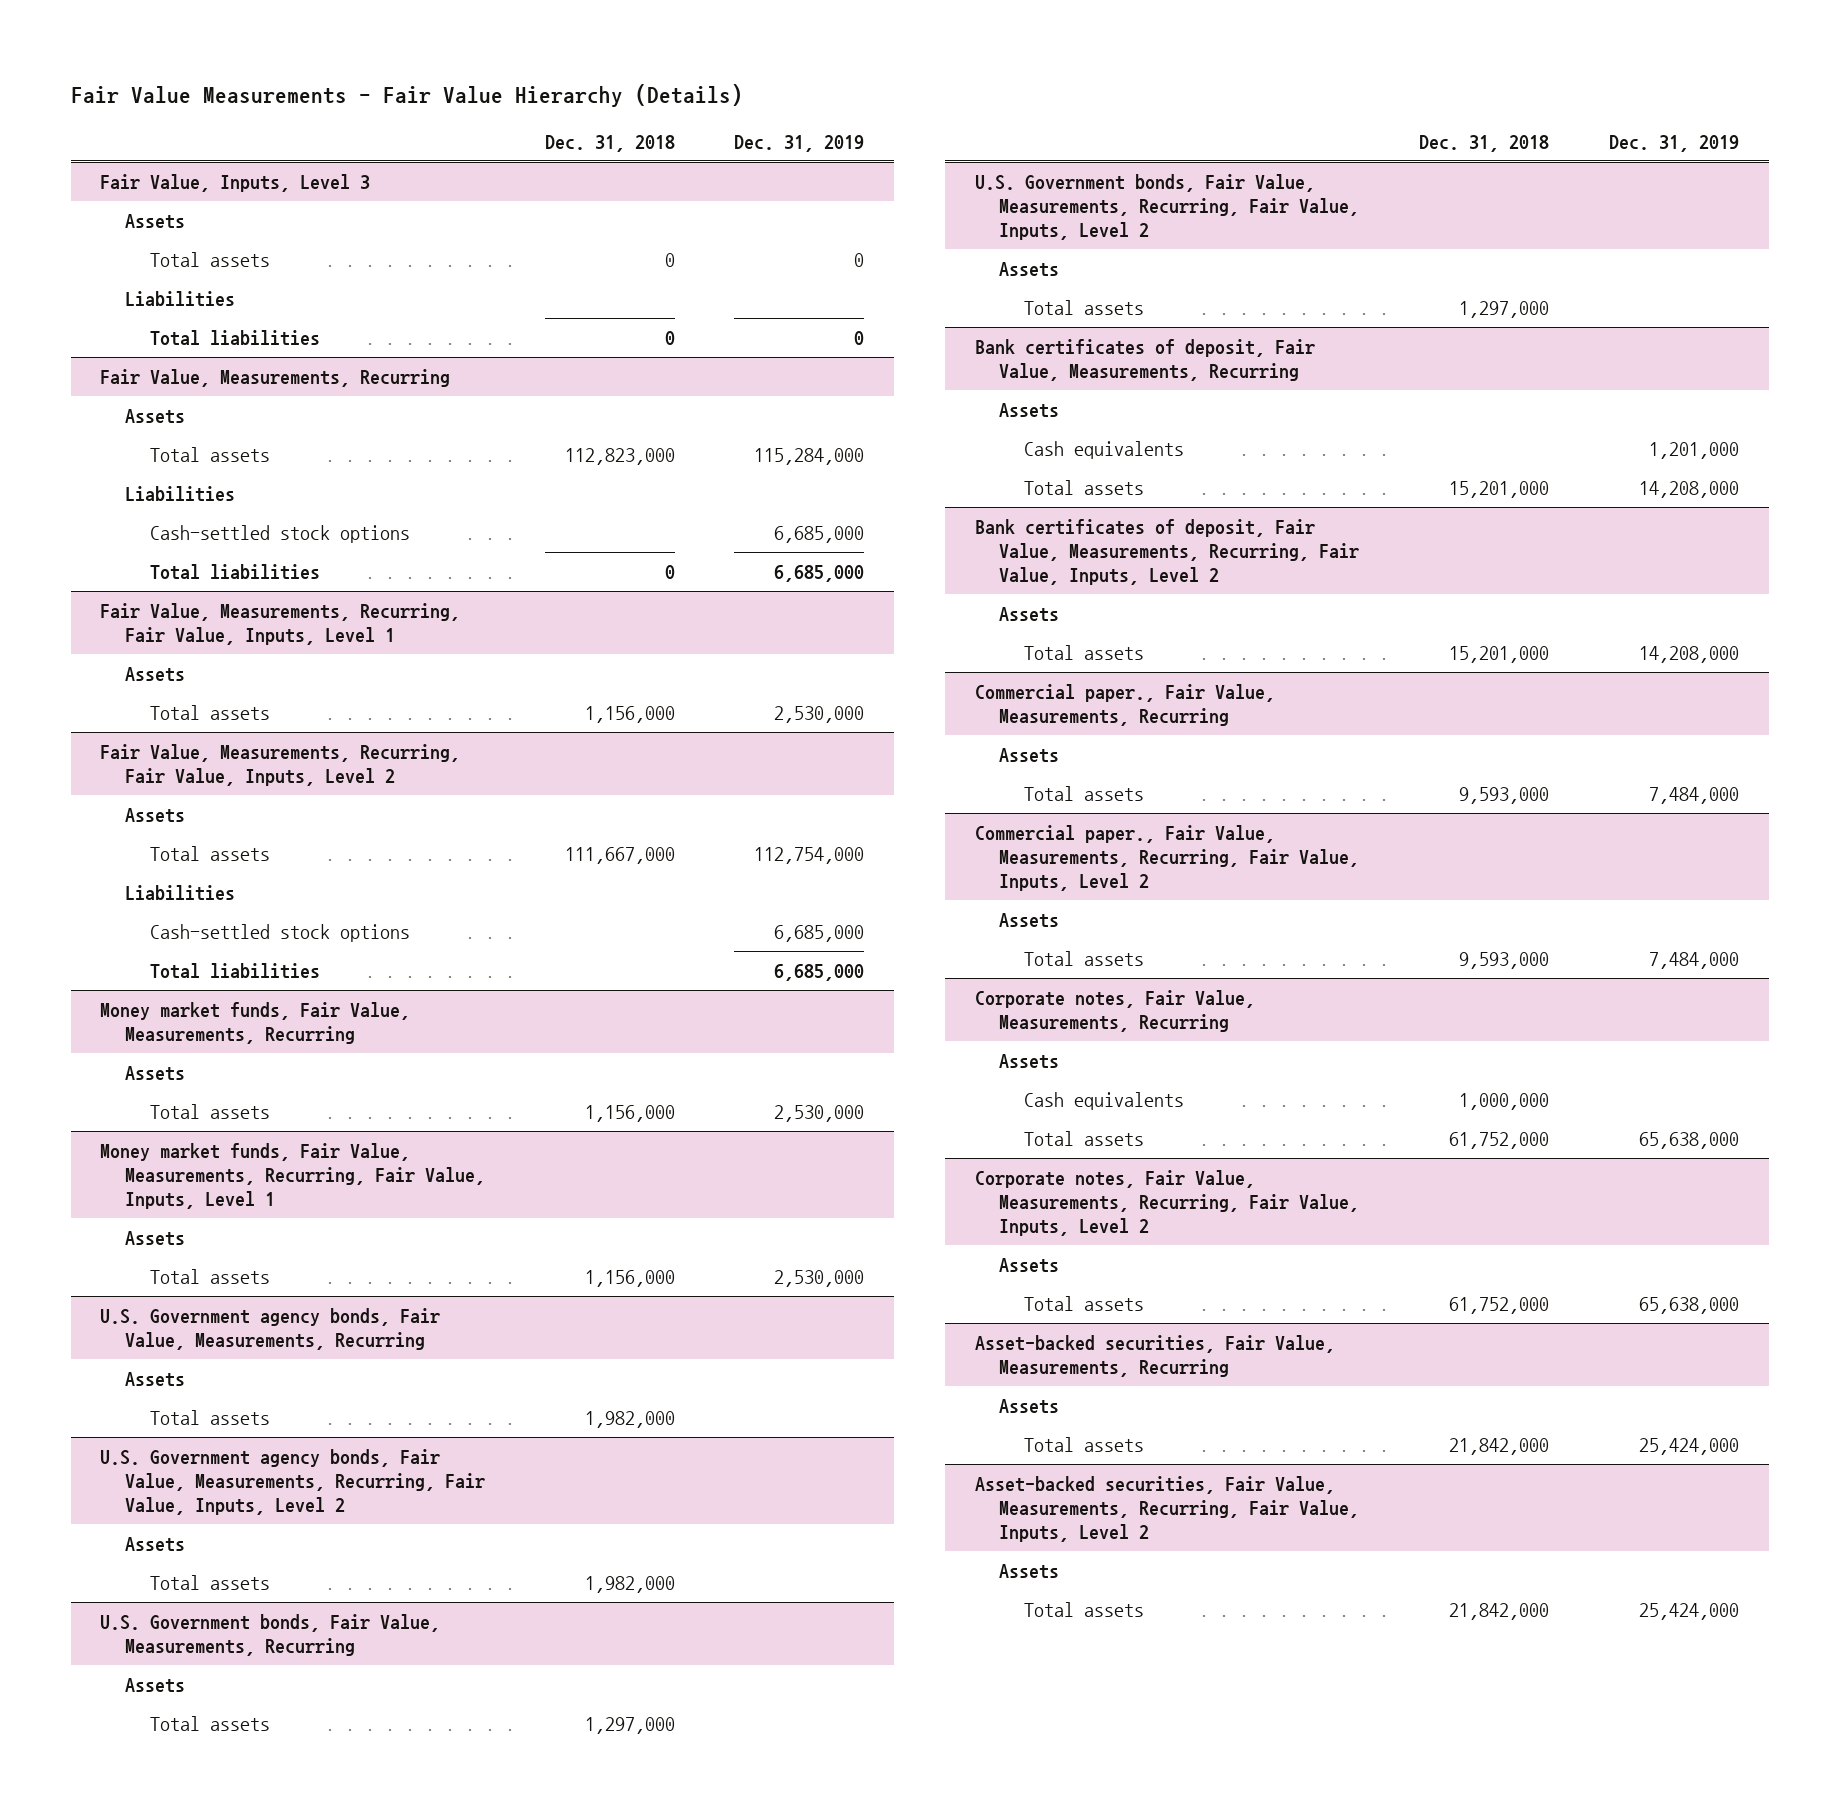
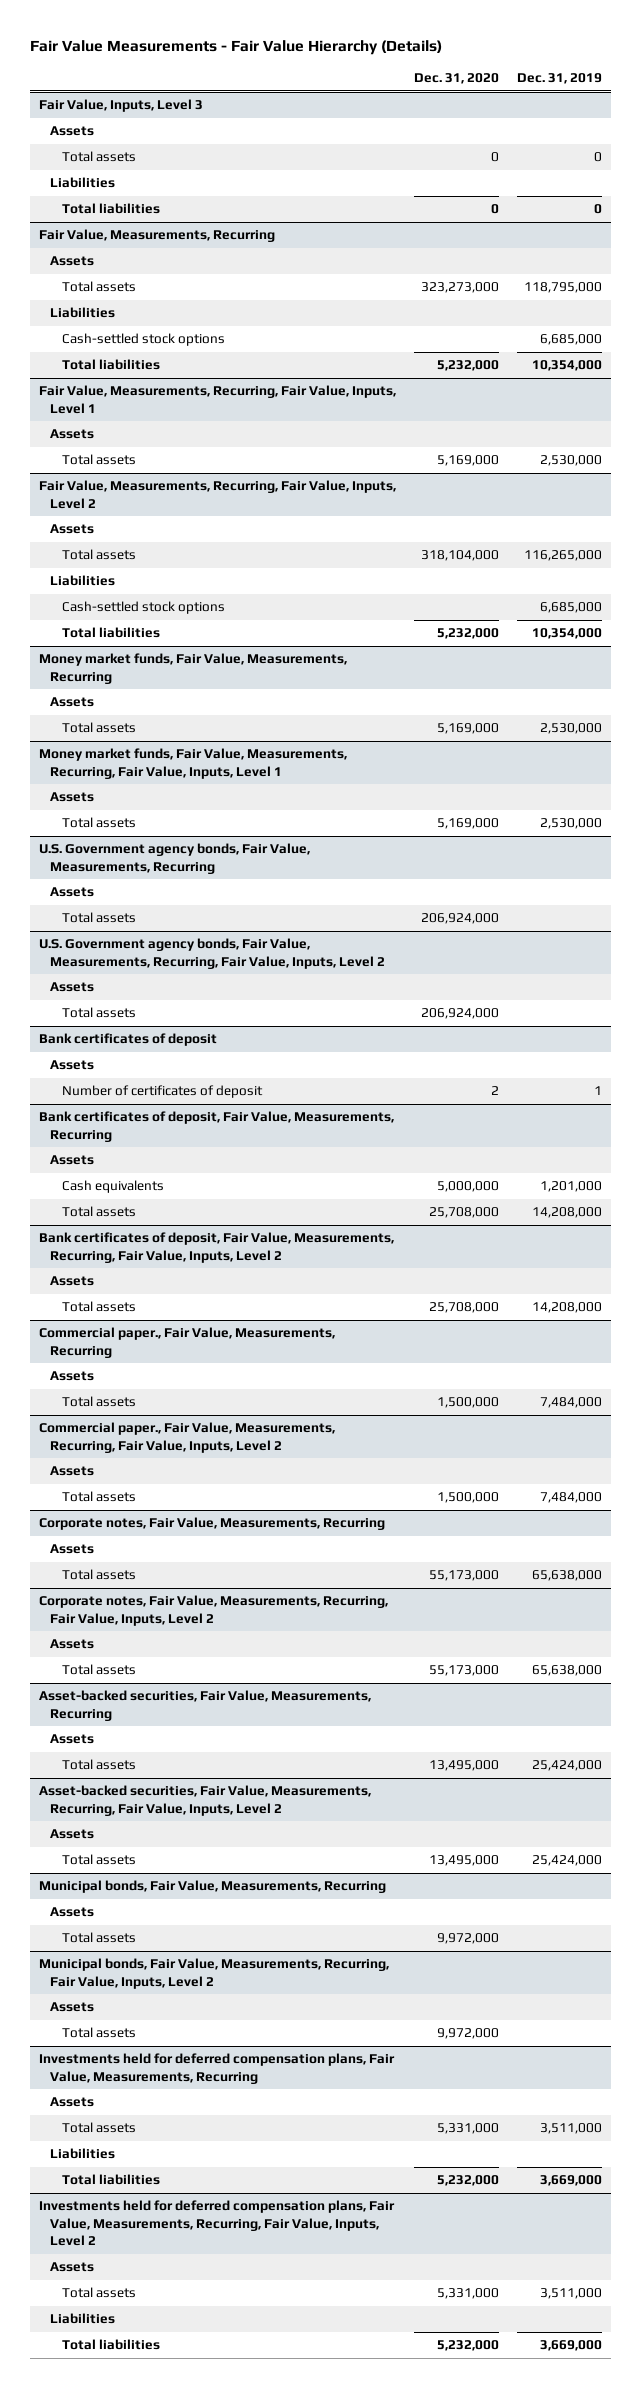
[544,134,675,152] Dec. 31, 2018 -> none
none -> [414,73,500,85] Dec. 31, 2020
[754,447,865,465] 115,284,000 -> [524,282,603,294] 118,795,000
[774,564,865,582] 6,685,000 -> [532,360,603,372] 10,354,000
[754,846,865,864] 112,754,000 -> [524,550,603,562] 116,265,000
[774,963,865,981] 6,685,000 -> [532,628,603,640] 10,354,000
[100,1613,441,1656] U.S. Government bonds, Fair Value, Measurements, Recurring -> none
[125,1677,186,1693] Assets -> none
[149,1715,270,1731] Total assets -> none
[974,173,1360,240] U.S. Government bonds, Fair Value, Measurements, Recurring, Fair Value, Inputs, Level 2 -> none
none -> [38,1033,217,1047] Bank certificates of deposit
[1024,299,1145,315] Total assets -> none
none -> [61,1085,263,1099] Number of certificates of deposit
[1024,1091,1185,1110] Cash equivalents -> none
none -> [38,1880,386,1894] Municipal bonds, Fair Value, Measurements, Recurring
none -> [50,1907,95,1918] Assets
none -> [61,1932,136,1944] Total assets
none -> [38,1958,389,1989] Municipal bonds, Fair Value, Measurements, Recurring, Fair Value, Inputs, Level 2
none -> [50,2002,95,2013] Assets
none -> [61,2027,136,2039] Total assets
none -> [38,2053,395,2084] Investments held for deferred compensation plans, Fair Value, Measurements, Recurring
none -> [50,2097,95,2108] Assets
none -> [61,2122,136,2134] Total assets
none -> [50,2148,116,2160] Liabilities
none -> [61,2174,160,2186] Total liabilities
none -> [38,2200,395,2247] Investments held for deferred compensation plans, Fair Value, Measurements, Recurring, Fair Value, Inputs, Level 2
none -> [50,2262,95,2273] Assets
none -> [61,2287,136,2299] Total assets
none -> [50,2313,116,2325] Liabilities
none -> [61,2339,160,2351] Total liabilities

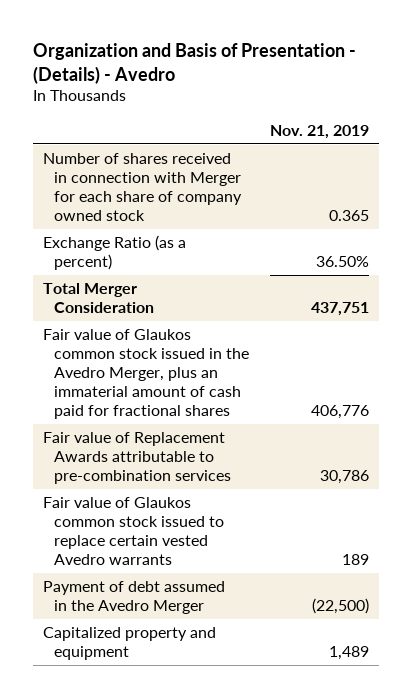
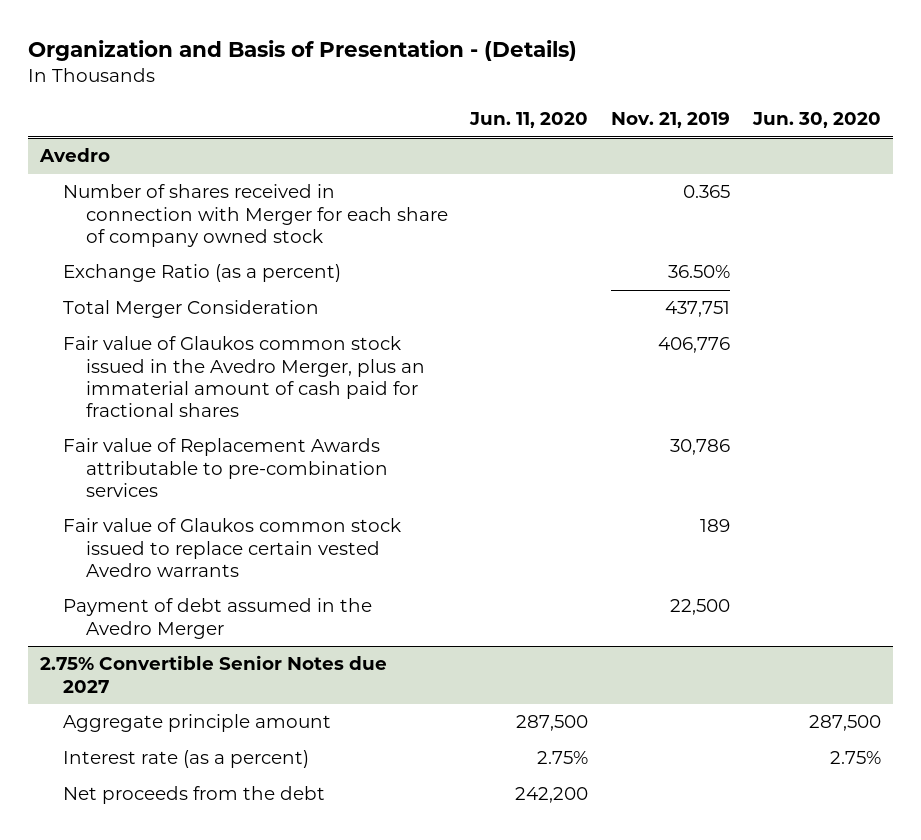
[32,42,356,84] Organization and Basis of Presentation - (Details) - Avedro -> [28,40,578,62] Organization and Basis of Presentation - (Details)
none -> [469,112,589,129] Jun. 11, 2020
none -> [752,112,882,129] Jun. 30, 2020
none -> [38,148,110,163] Avedro
[43,626,217,661] Capitalized property and equipment -> none
[312,598,370,615] (22,500) -> [670,599,731,616] 22,500
none -> [39,655,387,693] 2.75% Convertible Senior Notes due 2027
none -> [62,714,331,733] Aggregate principle amount
none -> [62,750,309,769] Interest rate (as a percent)
none -> [62,786,325,805] Net proceeds from the debt

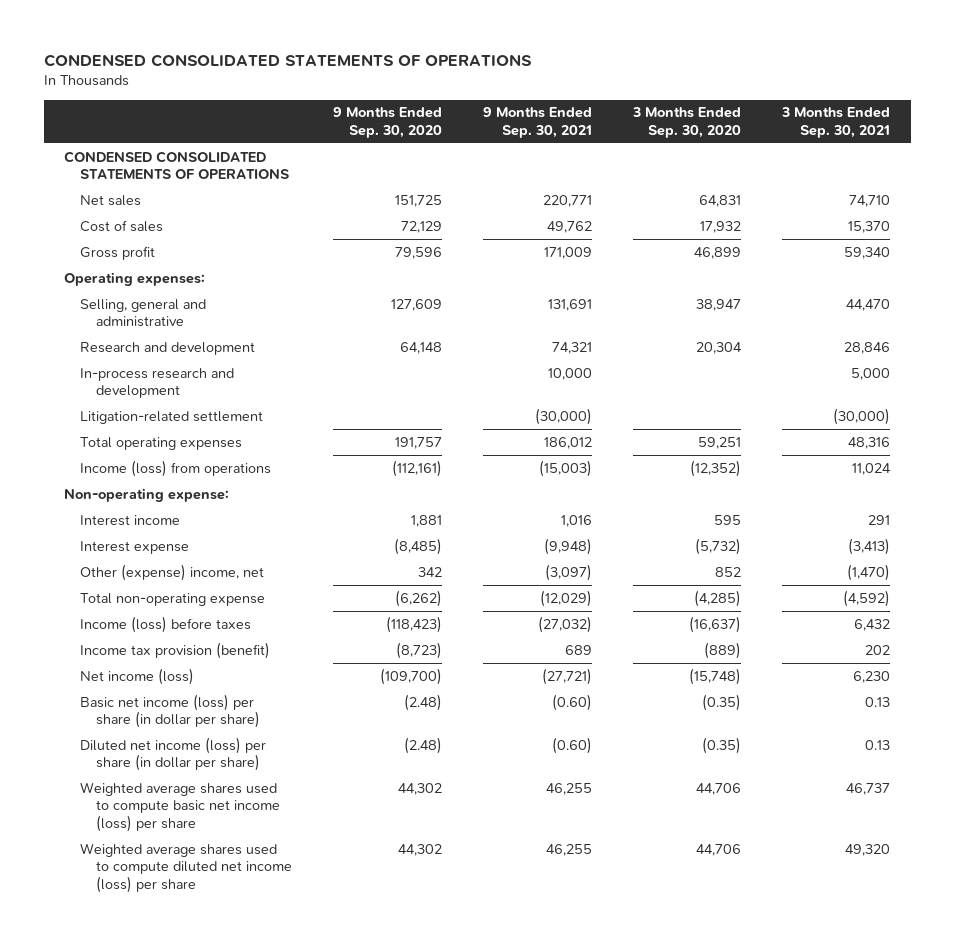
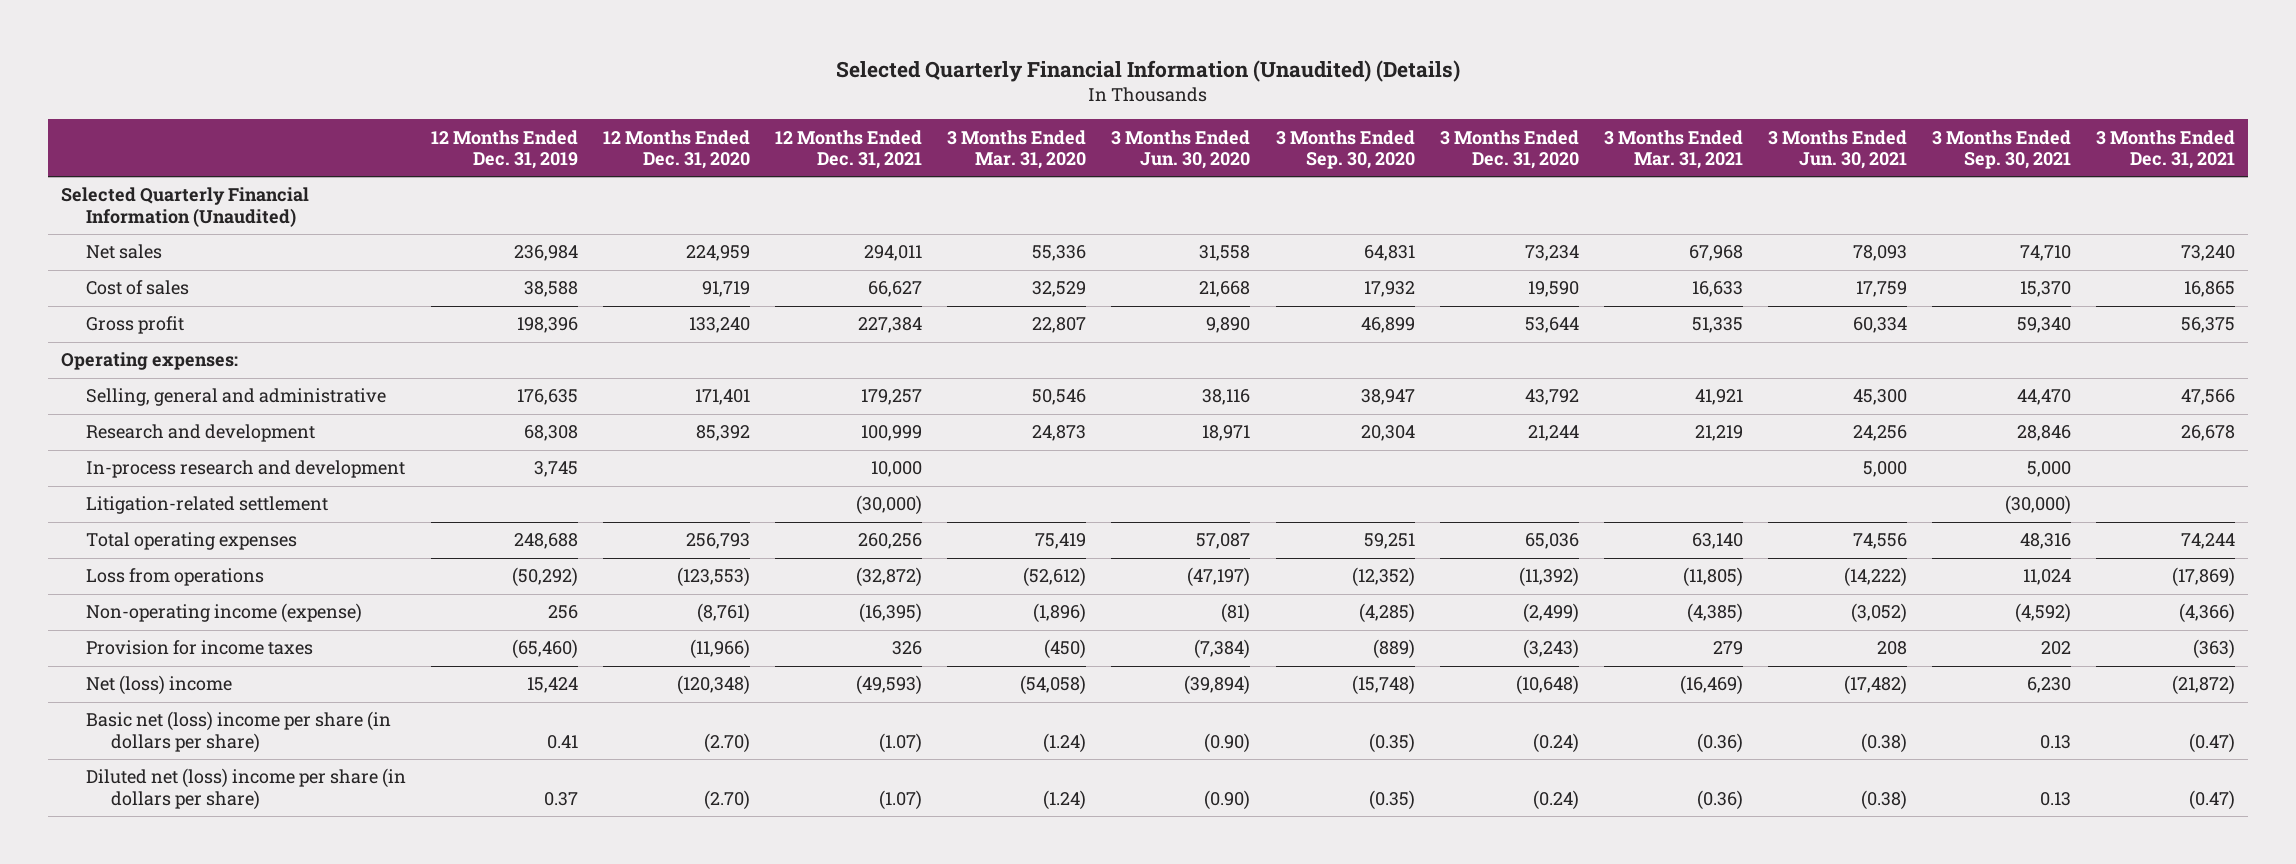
[43,53,532,67] CONDENSED CONSOLIDATED STATEMENTS OF OPERATIONS -> [836,59,1461,82] Selected Quarterly Financial Information (Unaudited) (Details)
[333,107,443,138] 9 Months Ended Sep. 30, 2020 -> none
[483,107,593,138] 9 Months Ended Sep. 30, 2021 -> none
none -> [431,129,579,170] 12 Months Ended Dec. 31, 2019
none -> [603,129,751,170] 12 Months Ended Dec. 31, 2020
none -> [775,129,923,170] 12 Months Ended Dec. 31, 2021
none -> [947,129,1087,170] 3 Months Ended Mar. 31, 2020
none -> [1111,129,1251,170] 3 Months Ended Jun. 30, 2020
none -> [1439,129,1579,170] 3 Months Ended Dec. 31, 2020
none -> [1603,129,1743,170] 3 Months Ended Mar. 31, 2021
none -> [1767,129,1907,170] 3 Months Ended Jun. 30, 2021
none -> [2096,129,2236,170] 3 Months Ended Dec. 31, 2021
[64,150,290,180] CONDENSED CONSOLIDATED STATEMENTS OF OPERATIONS -> none
none -> [61,187,310,227] Selected Quarterly Financial Information (Unaudited)
[64,487,230,502] Non-operating expense: -> none
[80,514,181,526] Interest income -> none
[80,540,190,554] Interest expense -> none
[80,563,265,581] Other (expense) income, net -> none
[80,615,252,633] Income (loss) before taxes -> none
[80,781,281,832] Weighted average shares used to compute basic net income (loss) per share -> none
[80,842,293,893] Weighted average shares used to compute diluted net income (loss) per share -> none
[80,459,272,477] Income (loss) from operations -> [85,568,264,587] Loss from operations
[80,592,266,606] Total non-operating expense -> [85,603,362,624] Non-operating income (expense)
[80,641,271,659] Income tax provision (benefit) -> [85,640,313,656] Provision for income taxes
[80,667,195,685] Net income (loss) -> [85,675,232,696] Net (loss) income
[80,693,261,729] Basic net income (loss) per share (in dollar per share) -> [85,711,391,753] Basic net (loss) income per share (in dollars per share)
[80,736,267,772] Diluted net income (loss) per share (in dollar per share) -> [85,768,406,810] Diluted net (loss) income per share (in dollars per share)

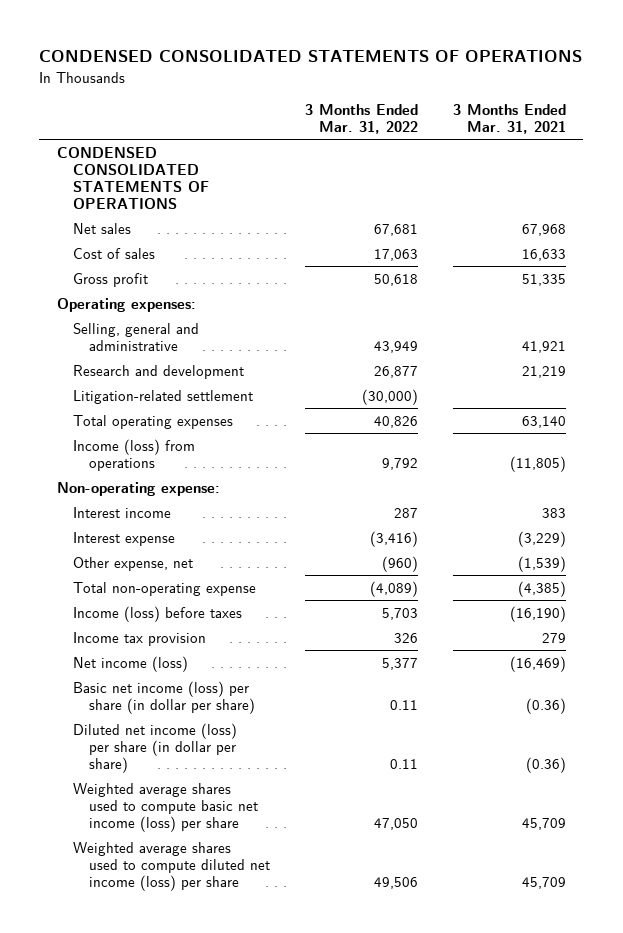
[836,59,1461,82] Selected Quarterly Financial Information (Unaudited) (Details) -> [39,50,583,63] CONDENSED CONSOLIDATED STATEMENTS OF OPERATIONS
[431,129,579,170] 12 Months Ended Dec. 31, 2019 -> none
[603,129,751,170] 12 Months Ended Dec. 31, 2020 -> none
[775,129,923,170] 12 Months Ended Dec. 31, 2021 -> none
[947,129,1087,170] 3 Months Ended Mar. 31, 2020 -> none
[1111,129,1251,170] 3 Months Ended Jun. 30, 2020 -> none
[1275,129,1415,170] 3 Months Ended Sep. 30, 2020 -> none
[1439,129,1579,170] 3 Months Ended Dec. 31, 2020 -> none
[1767,129,1907,170] 3 Months Ended Jun. 30, 2021 -> none
[1932,129,2072,170] 3 Months Ended Sep. 30, 2021 -> none
[2096,129,2236,170] 3 Months Ended Dec. 31, 2021 -> none
none -> [304,103,418,135] 3 Months Ended Mar. 31, 2022
[61,187,310,227] Selected Quarterly Financial Information (Unaudited) -> none
none -> [57,146,209,210] CONDENSED CONSOLIDATED STATEMENTS OF OPERATIONS
[85,460,405,479] In-process research and development -> none
[85,568,264,587] Loss from operations -> [72,438,195,471] Income (loss) from operations
none -> [57,481,221,496] Non-operating expense:
none -> [72,506,171,518] Interest income
none -> [72,531,175,546] Interest expense
none -> [72,556,193,571] Other expense, net
[85,603,362,624] Non-operating income (expense) -> [72,581,256,596] Total non-operating expense
none -> [72,605,242,622] Income (loss) before taxes
[85,640,313,656] Provision for income taxes -> [72,631,206,646] Income tax provision
[85,675,232,696] Net (loss) income -> [72,655,188,672] Net income (loss)
[85,711,391,753] Basic net (loss) income per share (in dollars per share) -> [72,680,255,714] Basic net income (loss) per share (in dollar per share)
[85,768,406,810] Diluted net (loss) income per share (in dollars per share) -> [72,722,237,773] Diluted net income (loss) per share (in dollar per share)
none -> [72,782,258,832] Weighted average shares used to compute basic net income (loss) per share
none -> [72,841,270,891] Weighted average shares used to compute diluted net income (loss) per share

